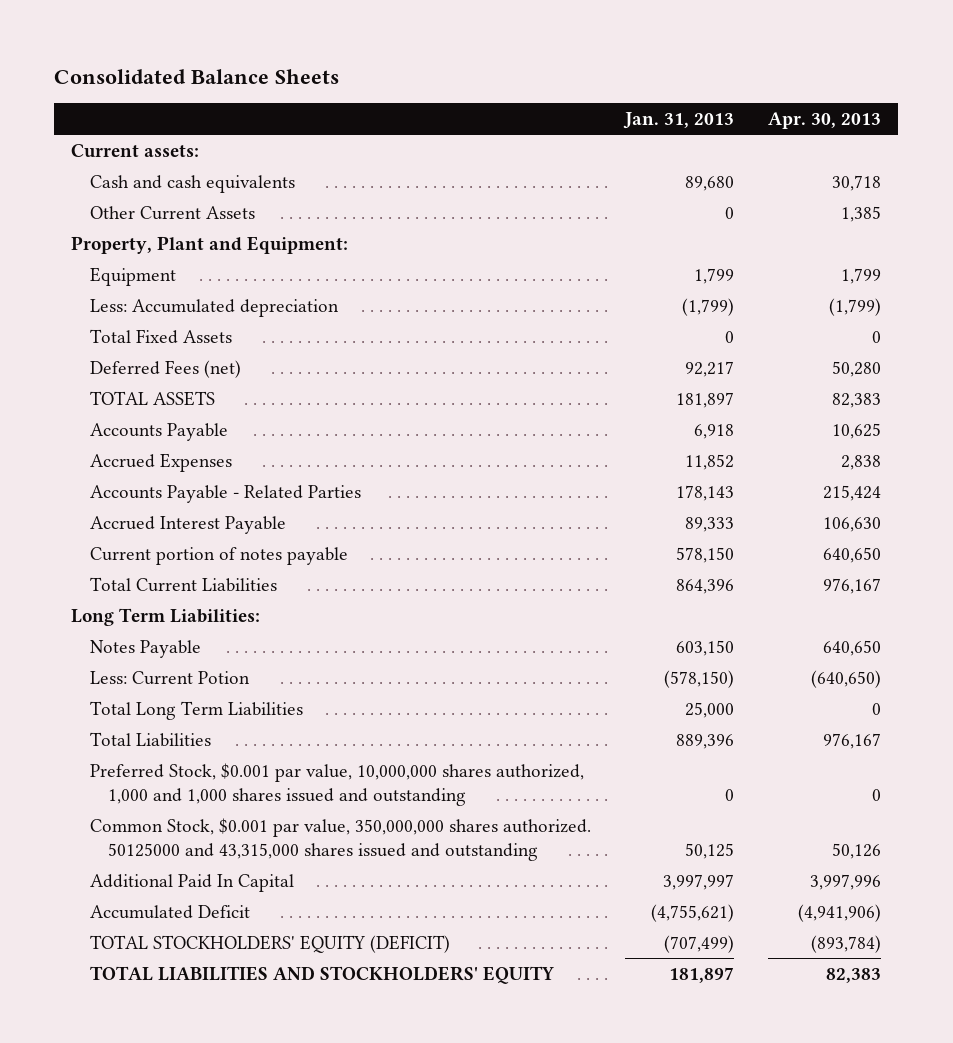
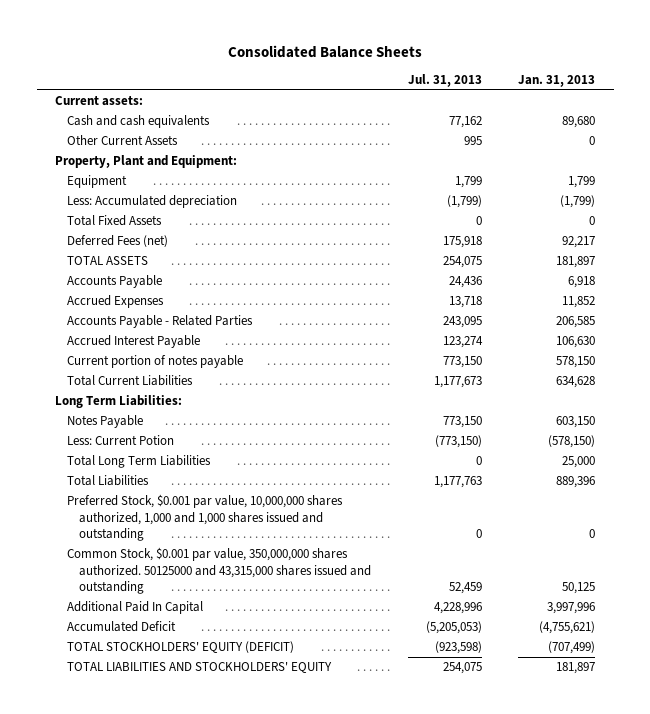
[768,111,882,129] Apr. 30, 2013 -> none
none -> [407,73,482,87] Jul. 31, 2013
[675,484,734,501] 178,143 -> [556,316,596,329] 206,585
[684,516,734,532] 89,333 -> [556,336,596,349] 106,630
[675,578,734,594] 864,396 -> [556,376,596,389] 634,628
[662,873,734,890] 3,997,997 -> [547,602,596,615] 3,997,996

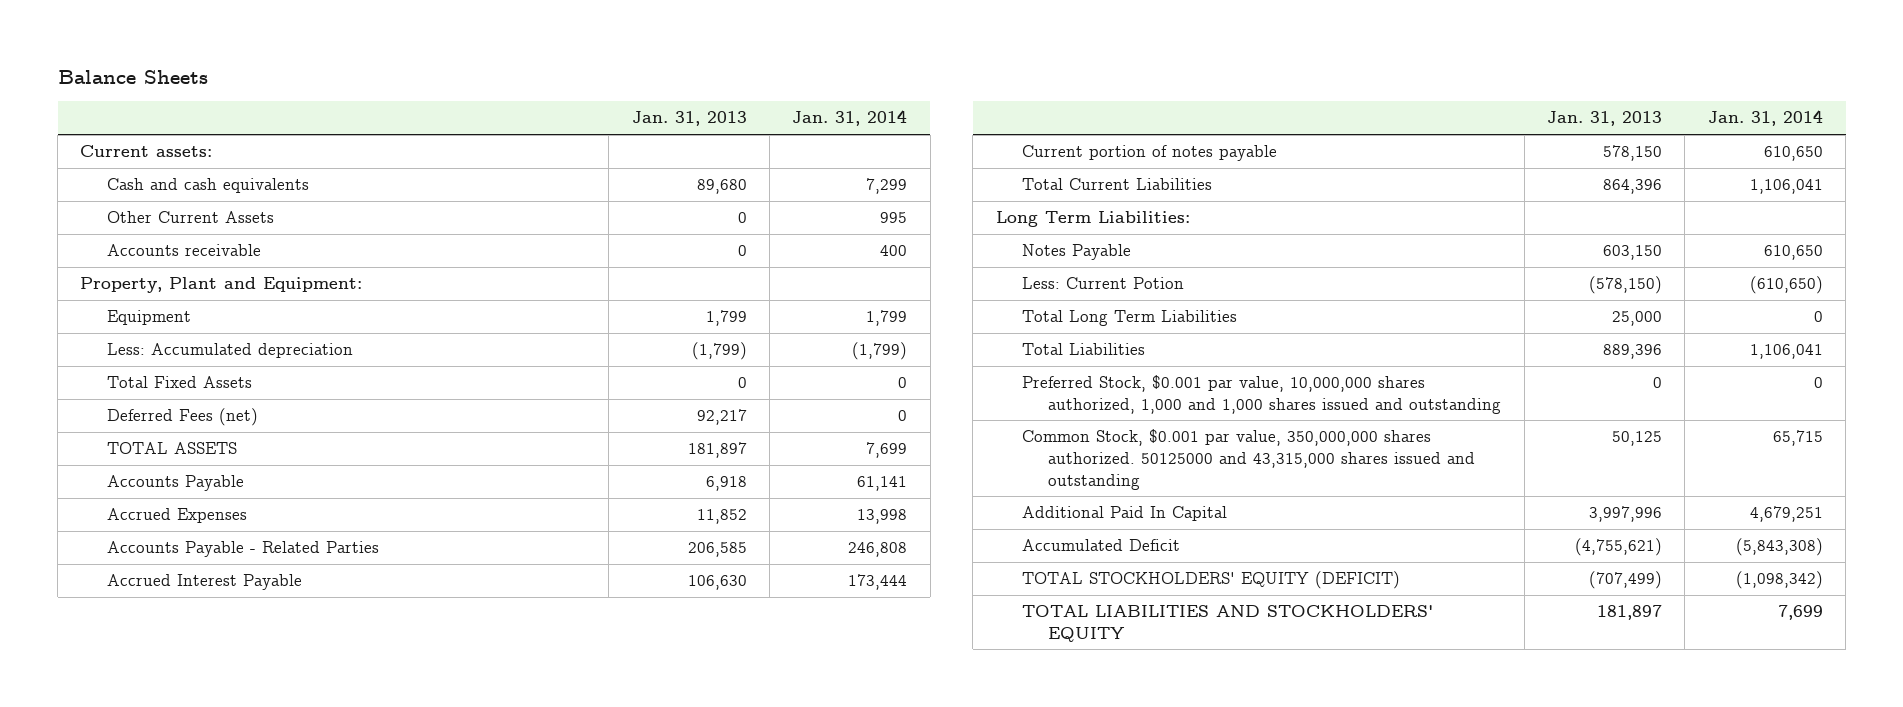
[228,44,423,58] Consolidated Balance Sheets -> [57,70,208,85] Balance Sheets
[407,73,482,87] Jul. 31, 2013 -> none
none -> [792,110,908,127] Jan. 31, 2014
none -> [106,244,261,257] Accounts receivable
[556,376,596,389] 634,628 -> [1603,179,1663,195] 864,396

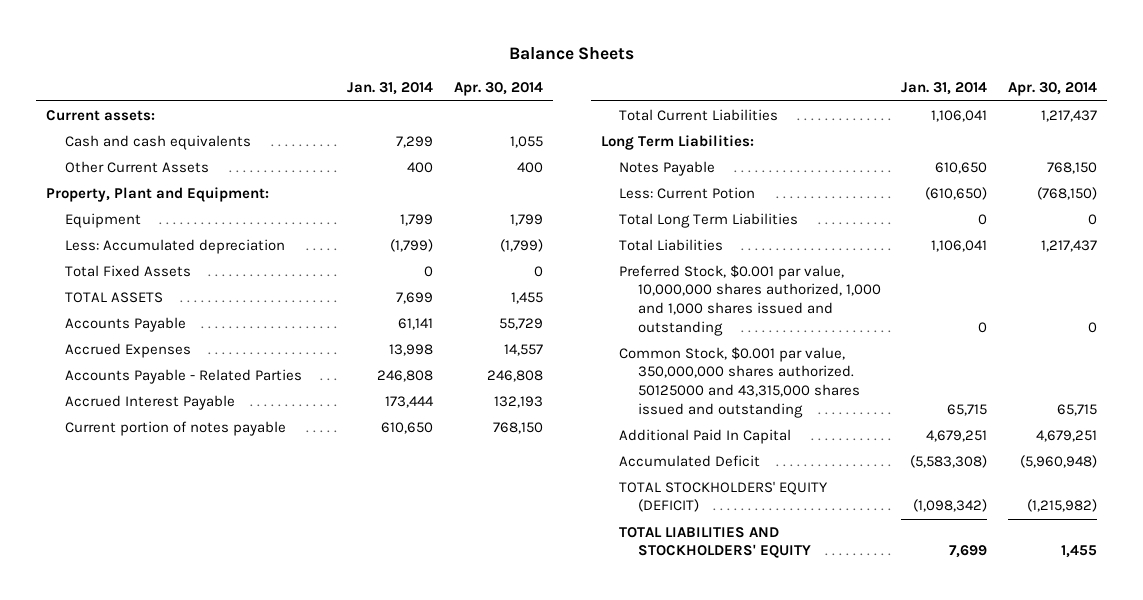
[631,111,747,127] Jan. 31, 2013 -> none
none -> [453,82,543,97] Apr. 30, 2014
[106,244,261,257] Accounts receivable -> none
[880,212,908,224] 995 -> [406,161,433,173] 400
[106,408,258,427] Deferred Fees (net) -> none
[1735,538,1823,557] (5,843,308) -> [910,454,988,468] (5,583,308)

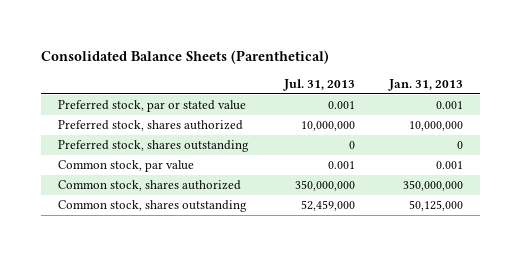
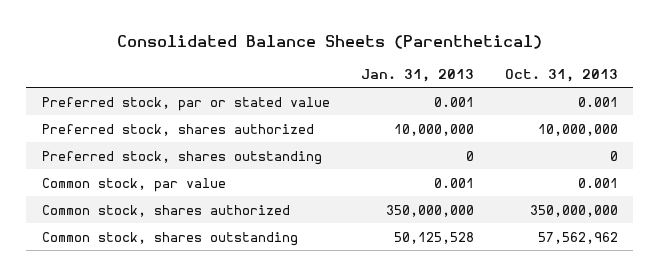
[282,78,355,91] Jul. 31, 2013 -> none
none -> [504,68,618,82] Oct. 31, 2013
[409,200,464,212] 50,125,000 -> [393,231,474,244] 50,125,528

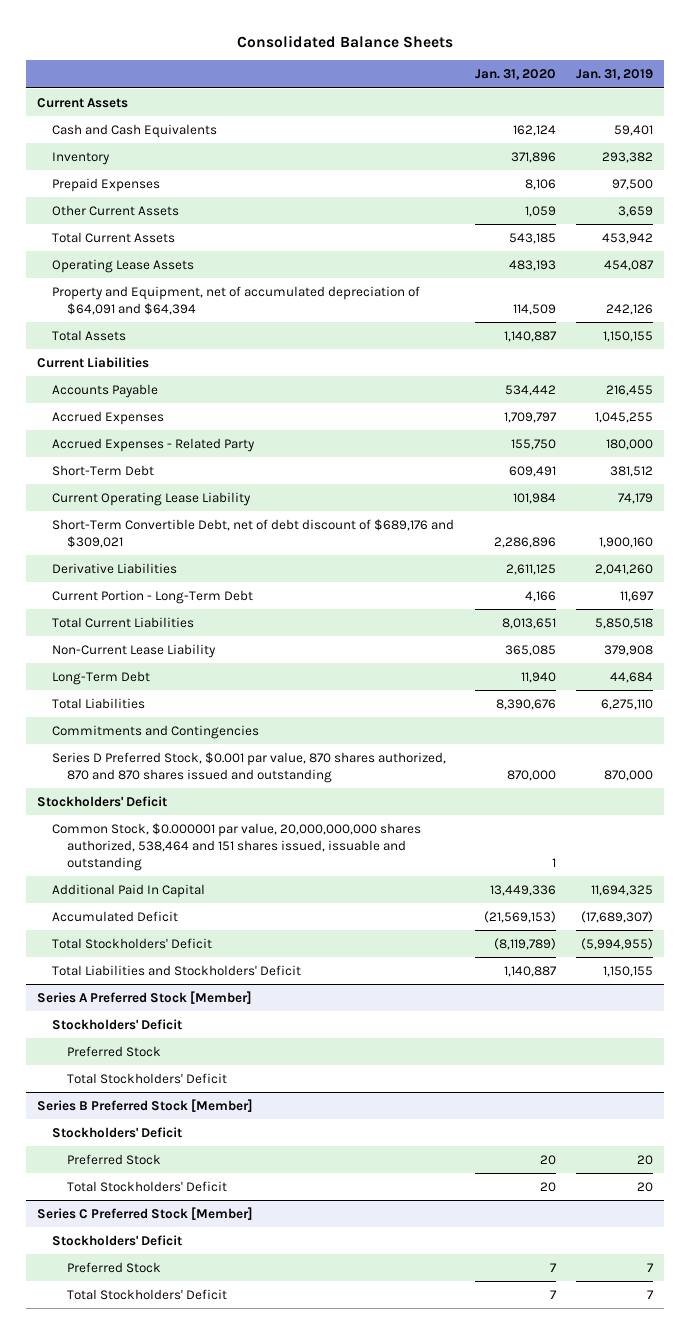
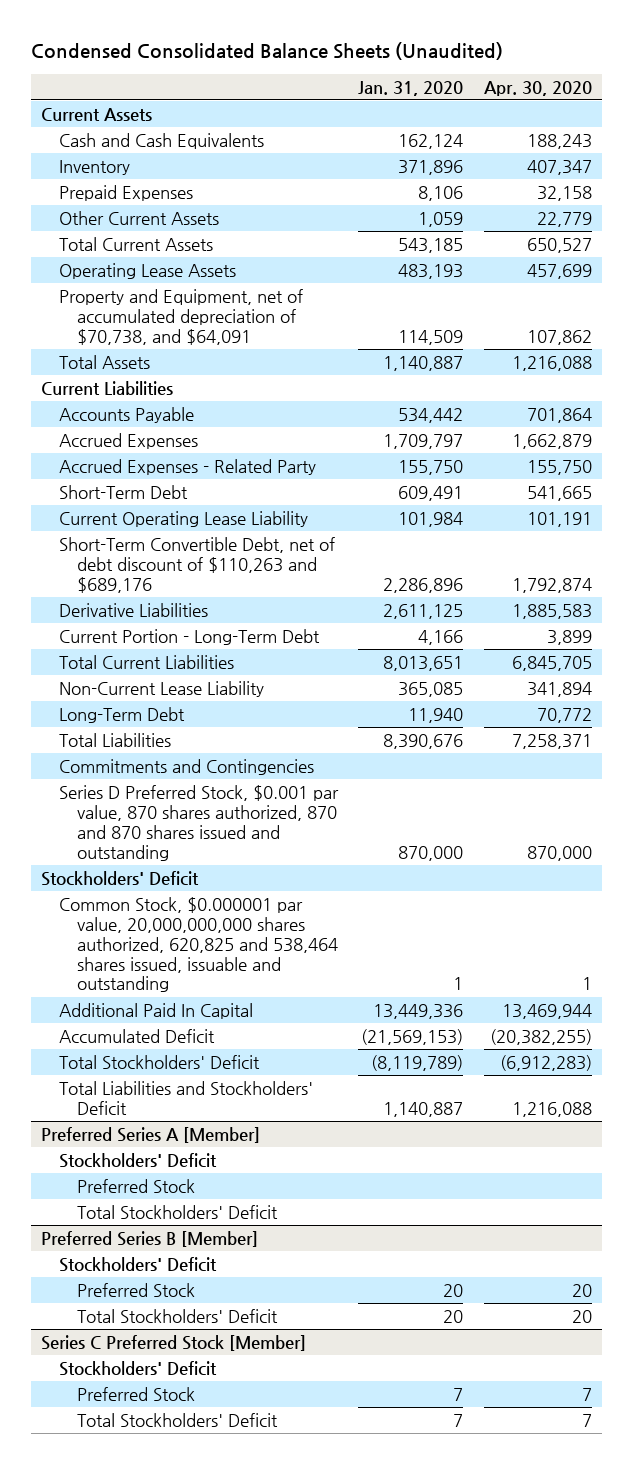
[236,35,453,49] Consolidated Balance Sheets -> [31,41,504,60] Condensed Consolidated Balance Sheets (Unaudited)
[576,69,654,81] Jan. 31, 2019 -> none
none -> [483,80,592,96] Apr. 30, 2020
[51,285,420,315] Property and Equipment, net of accumulated depreciation of $64,091 and $64,394 -> [59,288,304,345] Property and Equipment, net of accumulated depreciation of $70,738, and $64,091
[51,518,454,548] Short-Term Convertible Debt, net of debt discount of $689,176 and $309,021 -> [59,536,336,593] Short-Term Convertible Debt, net of debt discount of $110,263 and $689,176
[51,822,421,871] Common Stock, $0.000001 par value, 20,000,000,000 shares authorized, 538,464 and 151 shares issued, issuable and outstanding -> [59,896,338,993] Common Stock, $0.000001 par value, 20,000,000,000 shares authorized, 620,825 and 538,464 shares issued, issuable and outstanding
[36,990,252,1004] Series A Preferred Stock [Member] -> [41,1126,261,1143] Preferred Series A [Member]
[36,1098,253,1112] Series B Preferred Stock [Member] -> [41,1230,259,1247] Preferred Series B [Member]

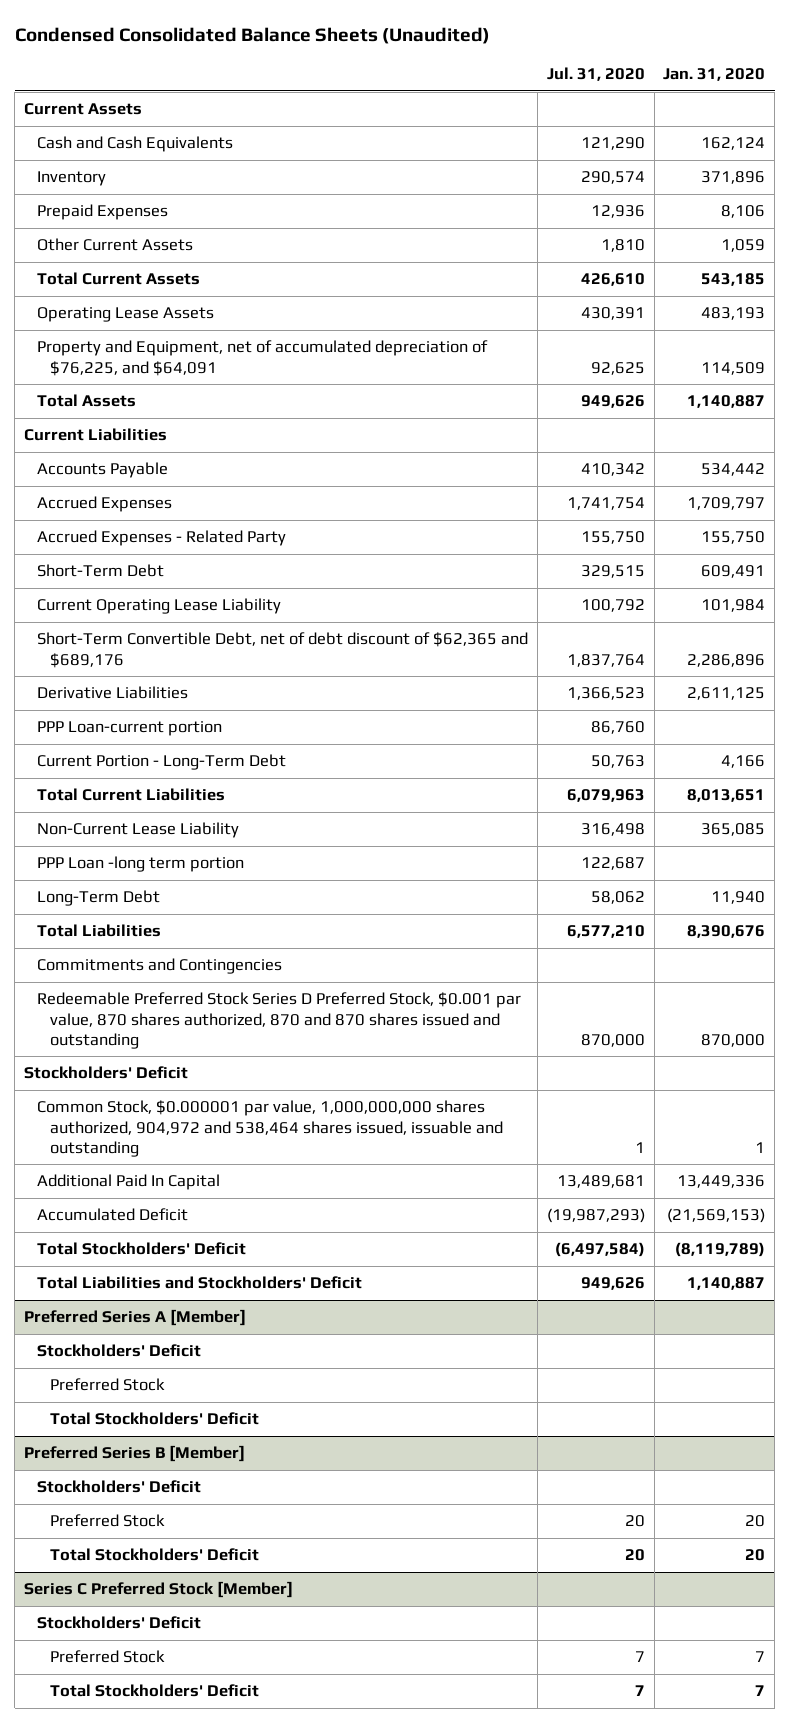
[483,80,592,96] Apr. 30, 2020 -> none
none -> [546,67,645,82] Jul. 31, 2020
[59,288,304,345] Property and Equipment, net of accumulated depreciation of $70,738, and $64,091 -> [36,340,488,376] Property and Equipment, net of accumulated depreciation of $76,225, and $64,091
[59,536,336,593] Short-Term Convertible Debt, net of debt discount of $110,263 and $689,176 -> [36,632,528,668] Short-Term Convertible Debt, net of debt discount of $62,365 and $689,176
none -> [36,721,222,737] PPP Loan-current portion
none -> [36,856,244,873] PPP Loan -long term portion
[59,784,340,861] Series D Preferred Stock, $0.001 par value, 870 shares authorized, 870 and 870 shares issued and outstanding -> [36,992,521,1050] Redeemable Preferred Stock Series D Preferred Stock, $0.001 par value, 870 shares authorized, 870 and 870 shares issued and outstanding
[59,896,338,993] Common Stock, $0.000001 par value, 20,000,000,000 shares authorized, 620,825 and 538,464 shares issued, issuable and outstanding -> [36,1100,503,1158] Common Stock, $0.000001 par value, 1,000,000,000 shares authorized, 904,972 and 538,464 shares issued, issuable and outstanding

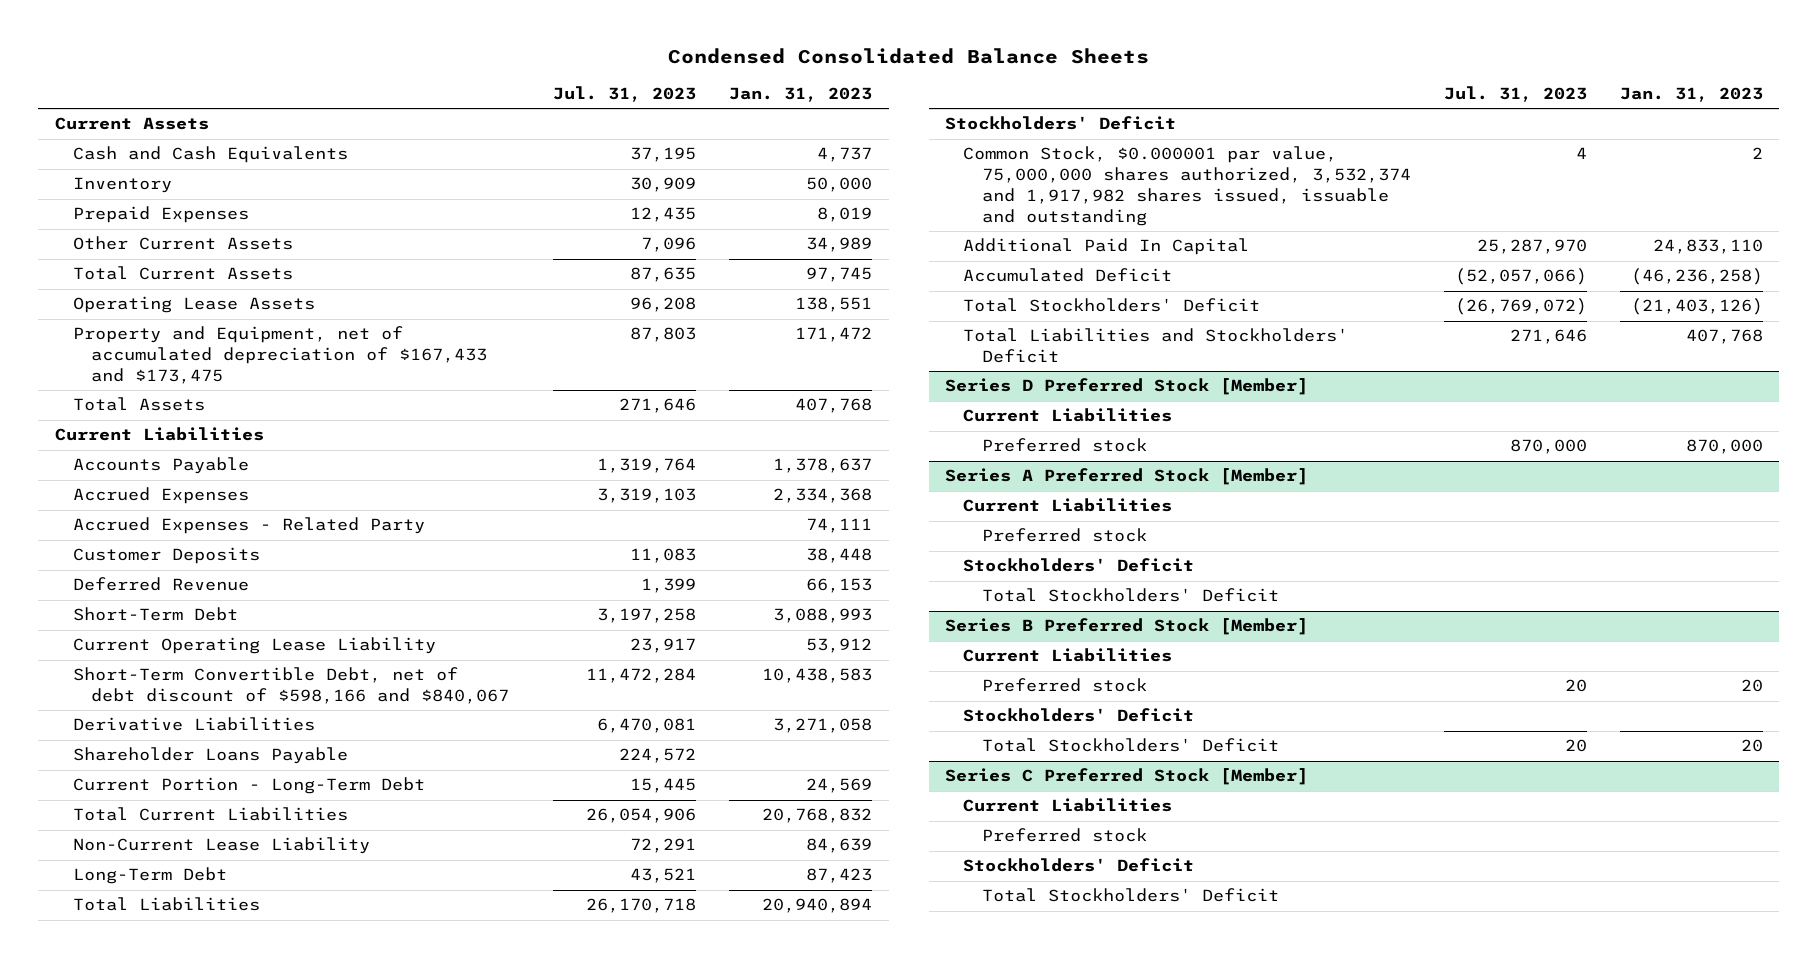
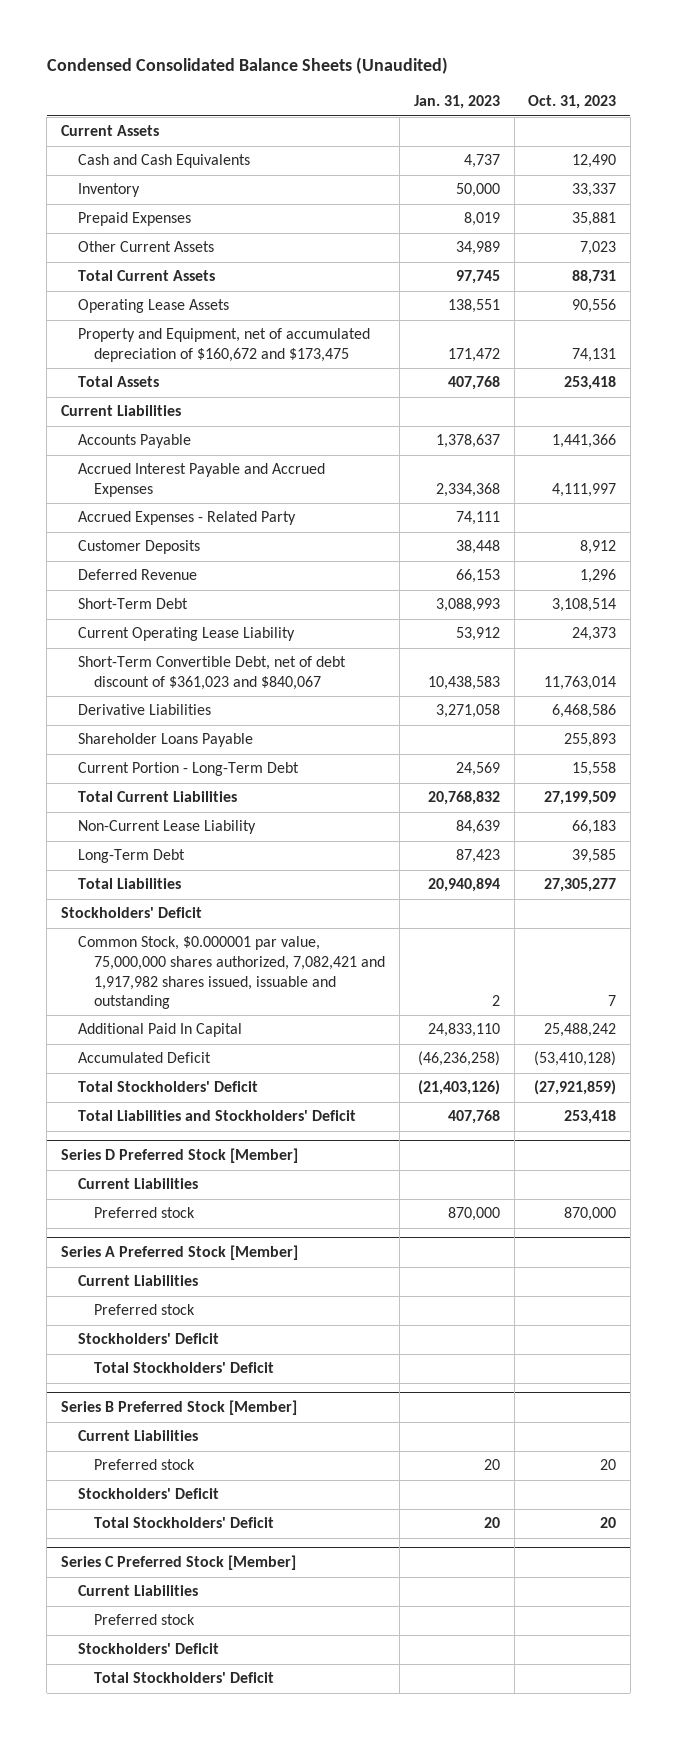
[667,47,1149,64] Condensed Consolidated Balance Sheets -> [46,57,448,75] Condensed Consolidated Balance Sheets (Unaudited)
[553,86,697,103] Jul. 31, 2023 -> none
none -> [528,95,617,110] Oct. 31, 2023
[72,326,488,384] Property and Equipment, net of accumulated depreciation of $167,433 and $173,475 -> [77,328,370,363] Property and Equipment, net of accumulated depreciation of $160,672 and $173,475
[72,487,249,505] Accrued Expenses -> [77,463,325,498] Accrued Interest Payable and Accrued Expenses
[72,667,510,705] Short-Term Convertible Debt, net of debt discount of $598,166 and $840,067 -> [77,656,346,691] Short-Term Convertible Debt, net of debt discount of $361,023 and $840,067
[963,146,1411,226] Common Stock, $0.000001 par value, 75,000,000 shares authorized, 3,532,374 and 1,917,982 shares issued, issuable and outstanding -> [77,936,386,1010] Common Stock, $0.000001 par value, 75,000,000 shares authorized, 7,082,421 and 1,917,982 shares issued, issuable and outstanding

